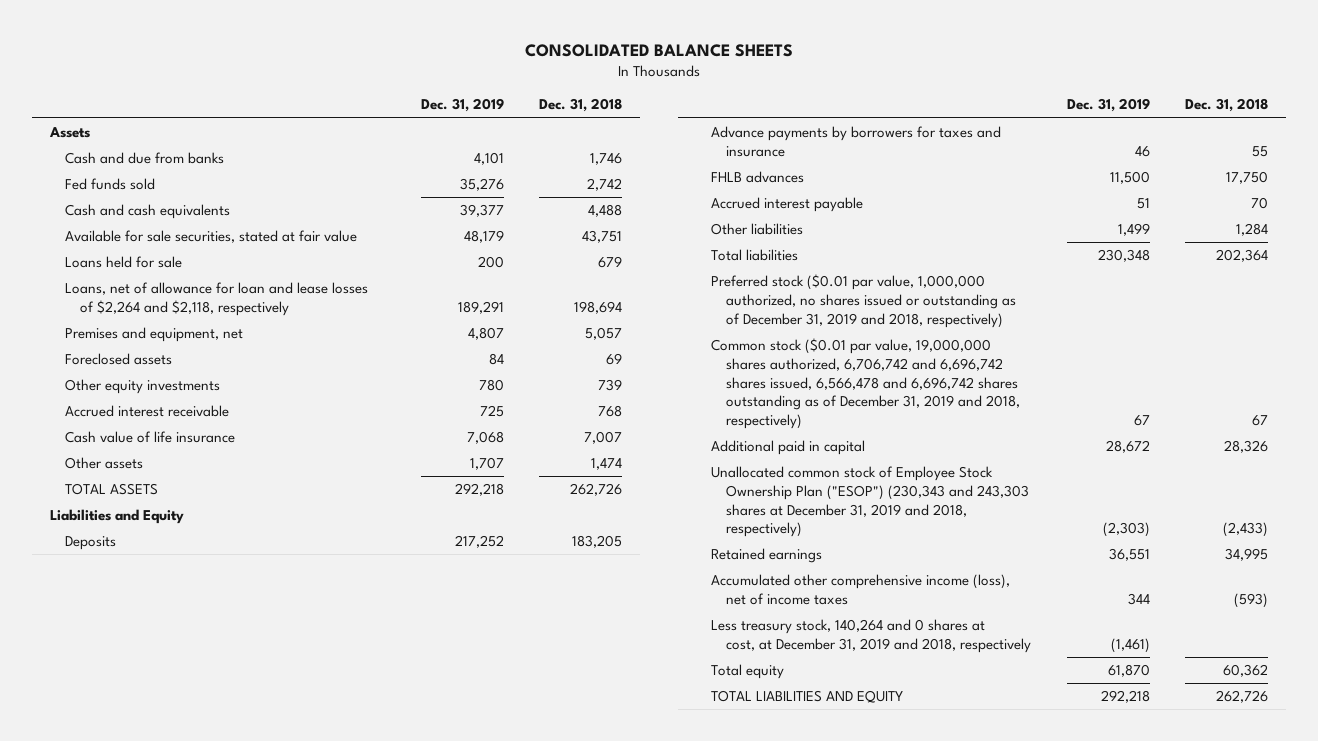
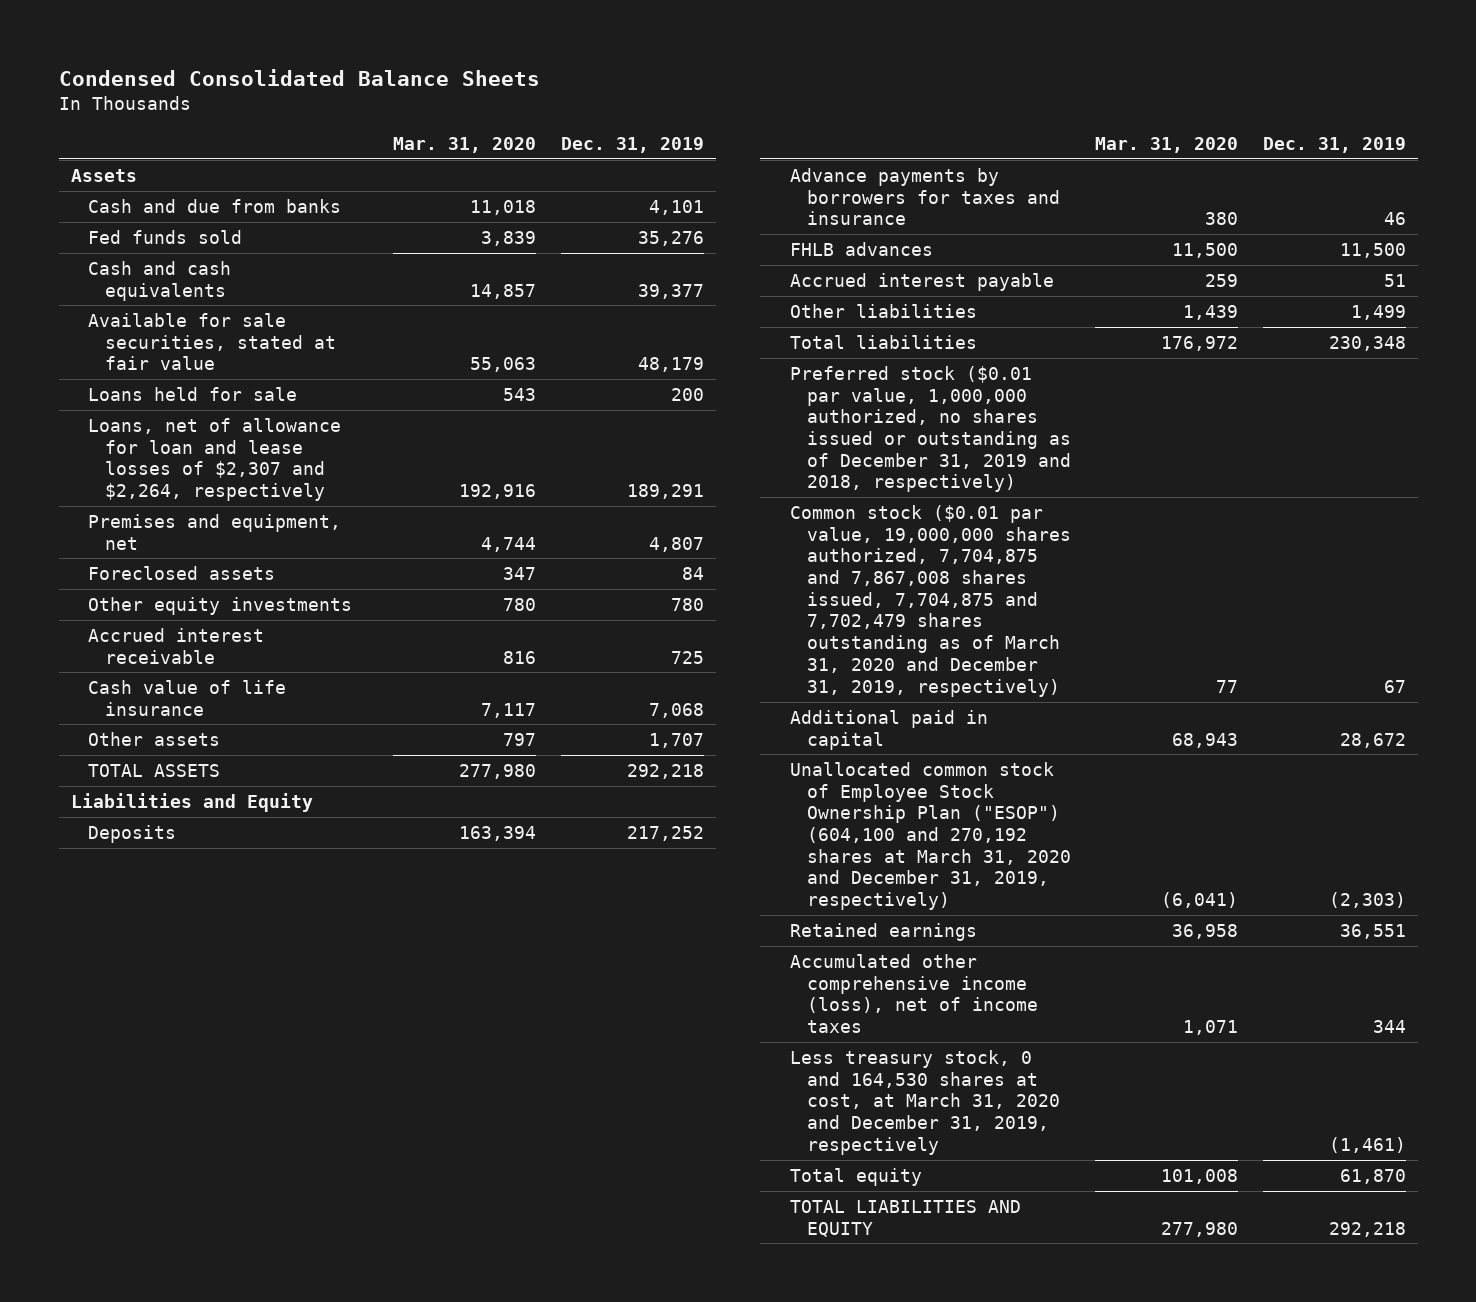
[525,43,794,57] CONSOLIDATED BALANCE SHEETS -> [58,69,540,87] Condensed Consolidated Balance Sheets
[539,98,623,113] Dec. 31, 2018 -> none
none -> [393,136,537,153] Mar. 31, 2020
[64,282,368,316] Loans, net of allowance for loan and lease losses of $2,264 and $2,118, respectively -> [87,417,341,502] Loans, net of allowance for loan and lease losses of $2,307 and $2,264, respectively
[711,338,1021,429] Common stock ($0.01 par value, 19,000,000 shares authorized, 6,706,742 and 6,696,742 shares issued, 6,566,478 and 6,696,742 shares outstanding as of December 31, 2019 and 2018, respectively) -> [789,504,1071,697] Common stock ($0.01 par value, 19,000,000 shares authorized, 7,704,875 and 7,867,008 shares issued, 7,704,875 and 7,702,479 shares outstanding as of March 31, 2020 and December 31, 2019, respectively)
[711,466,1030,538] Unallocated common stock of Employee Stock Ownership Plan ("ESOP") (230,343 and 243,303 shares at December 31, 2019 and 2018, respectively) -> [789,761,1071,911] Unallocated common stock of Employee Stock Ownership Plan ("ESOP") (604,100 and 270,192 shares at March 31, 2020 and December 31, 2019, respectively)
[711,619,1032,653] Less treasury stock, 140,264 and 0 shares at cost, at December 31, 2019 and 2018, respectively -> [789,1049,1060,1155] Less treasury stock, 0 and 164,530 shares at cost, at March 31, 2020 and December 31, 2019, respectively

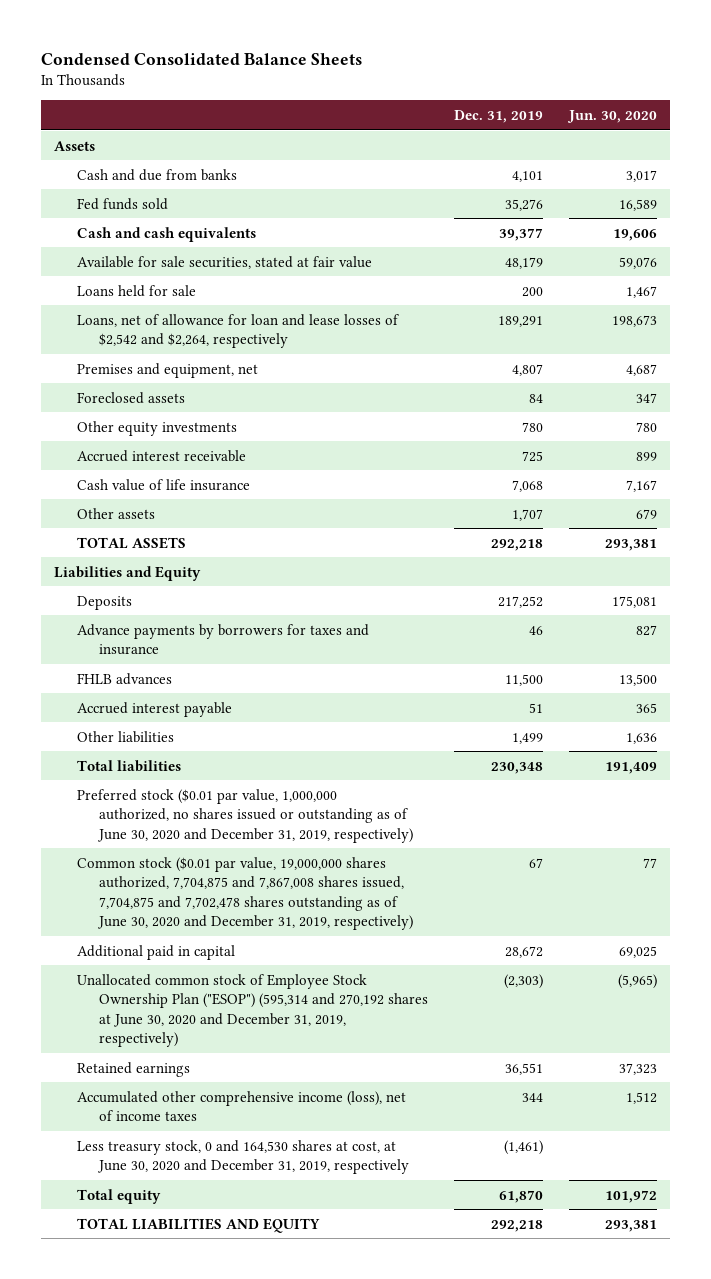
[393,136,537,153] Mar. 31, 2020 -> none
none -> [567,109,658,123] Jun. 30, 2020
[87,417,341,502] Loans, net of allowance for loan and lease losses of $2,307 and $2,264, respectively -> [76,313,399,349] Loans, net of allowance for loan and lease losses of $2,542 and $2,264, respectively
[789,365,1071,493] Preferred stock ($0.01 par value, 1,000,000 authorized, no shares issued or outstanding as of December 31, 2019 and 2018, respectively) -> [76,788,414,843] Preferred stock ($0.01 par value, 1,000,000 authorized, no shares issued or outstanding as of June 30, 2020 and December 31, 2019, respectively)
[789,504,1071,697] Common stock ($0.01 par value, 19,000,000 shares authorized, 7,704,875 and 7,867,008 shares issued, 7,704,875 and 7,702,479 shares outstanding as of March 31, 2020 and December 31, 2019, respectively) -> [76,856,414,931] Common stock ($0.01 par value, 19,000,000 shares authorized, 7,704,875 and 7,867,008 shares issued, 7,704,875 and 7,702,478 shares outstanding as of June 30, 2020 and December 31, 2019, respectively)
[789,761,1071,911] Unallocated common stock of Employee Stock Ownership Plan ("ESOP") (604,100 and 270,192 shares at March 31, 2020 and December 31, 2019, respectively) -> [76,973,429,1048] Unallocated common stock of Employee Stock Ownership Plan ("ESOP") (595,314 and 270,192 shares at June 30, 2020 and December 31, 2019, respectively)
[789,1049,1060,1155] Less treasury stock, 0 and 164,530 shares at cost, at March 31, 2020 and December 31, 2019, respectively -> [76,1139,410,1175] Less treasury stock, 0 and 164,530 shares at cost, at June 30, 2020 and December 31, 2019, respectively

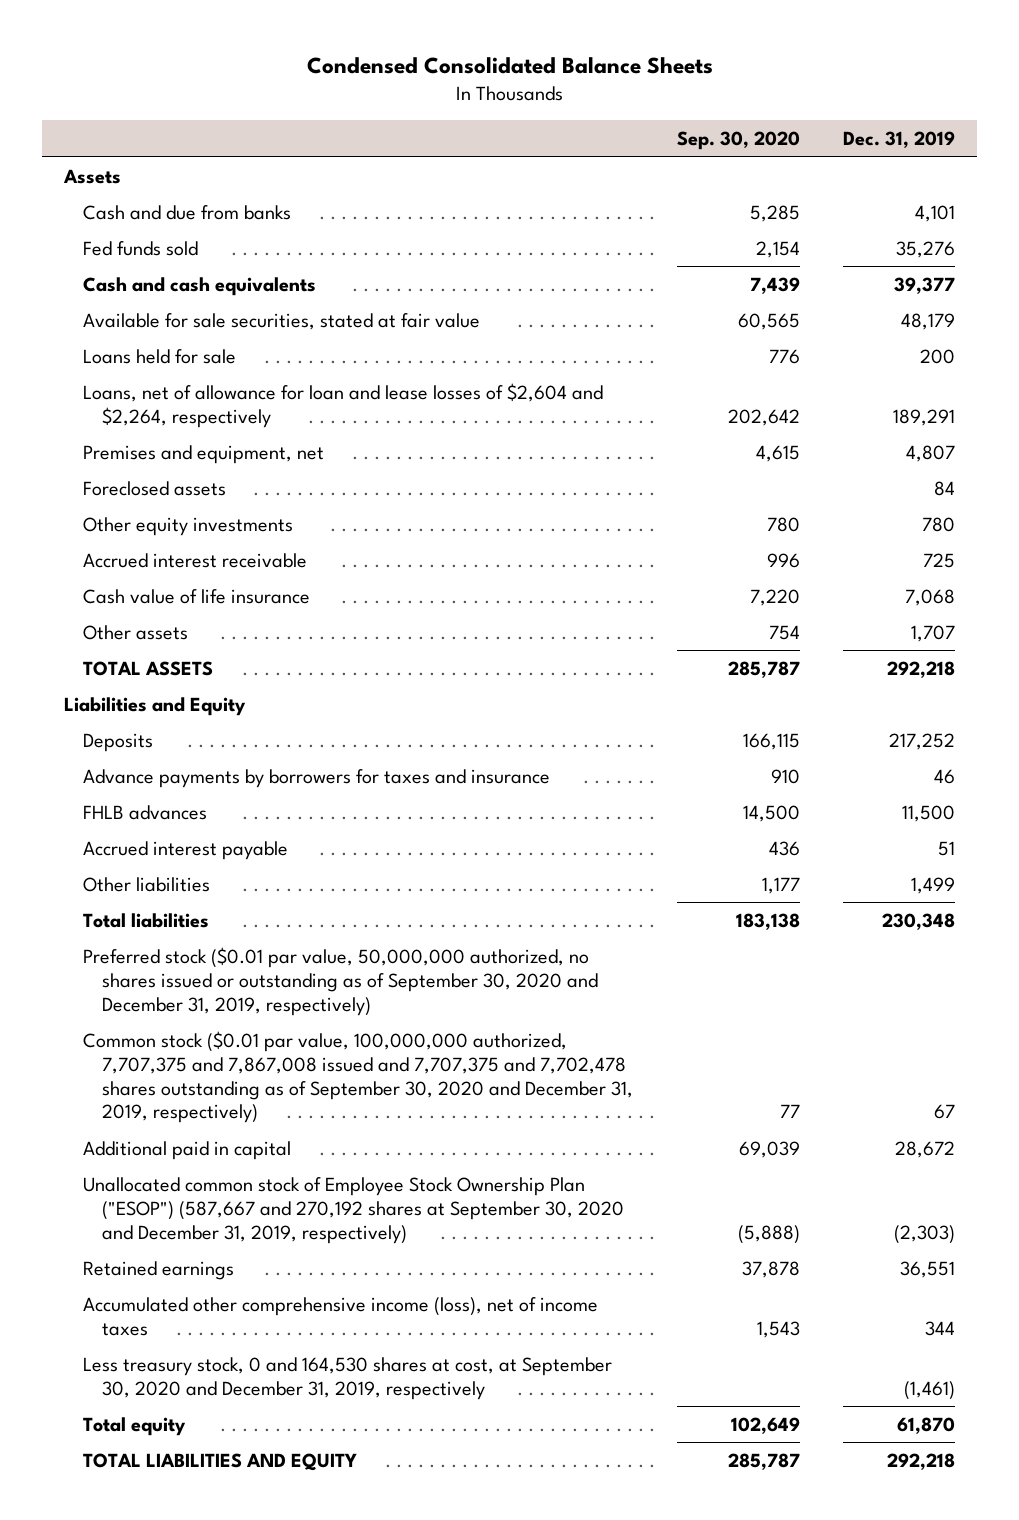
[567,109,658,123] Jun. 30, 2020 -> none
none -> [676,131,800,151] Sep. 30, 2020
[76,313,399,349] Loans, net of allowance for loan and lease losses of $2,542 and $2,264, respectively -> [83,382,604,428] Loans, net of allowance for loan and lease losses of $2,604 and $2,264, respectively
[76,788,414,843] Preferred stock ($0.01 par value, 1,000,000 authorized, no shares issued or outstanding as of June 30, 2020 and December 31, 2019, respectively) -> [83,946,599,1016] Preferred stock ($0.01 par value, 50,000,000 authorized, no shares issued or outstanding as of September 30, 2020 and December 31, 2019, respectively)
[76,856,414,931] Common stock ($0.01 par value, 19,000,000 shares authorized, 7,704,875 and 7,867,008 shares issued, 7,704,875 and 7,702,478 shares outstanding as of June 30, 2020 and December 31, 2019, respectively) -> [83,1030,634,1124] Common stock ($0.01 par value, 100,000,000 authorized, 7,707,375 and 7,867,008 issued and 7,707,375 and 7,702,478 shares outstanding as of September 30, 2020 and December 31, 2019, respectively)
[76,973,429,1048] Unallocated common stock of Employee Stock Ownership Plan ("ESOP") (595,314 and 270,192 shares at June 30, 2020 and December 31, 2019, respectively) -> [83,1176,625,1244] Unallocated common stock of Employee Stock Ownership Plan ("ESOP") (587,667 and 270,192 shares at September 30, 2020 and December 31, 2019, respectively)
[76,1139,410,1175] Less treasury stock, 0 and 164,530 shares at cost, at June 30, 2020 and December 31, 2019, respectively -> [83,1356,613,1400] Less treasury stock, 0 and 164,530 shares at cost, at September 30, 2020 and December 31, 2019, respectively

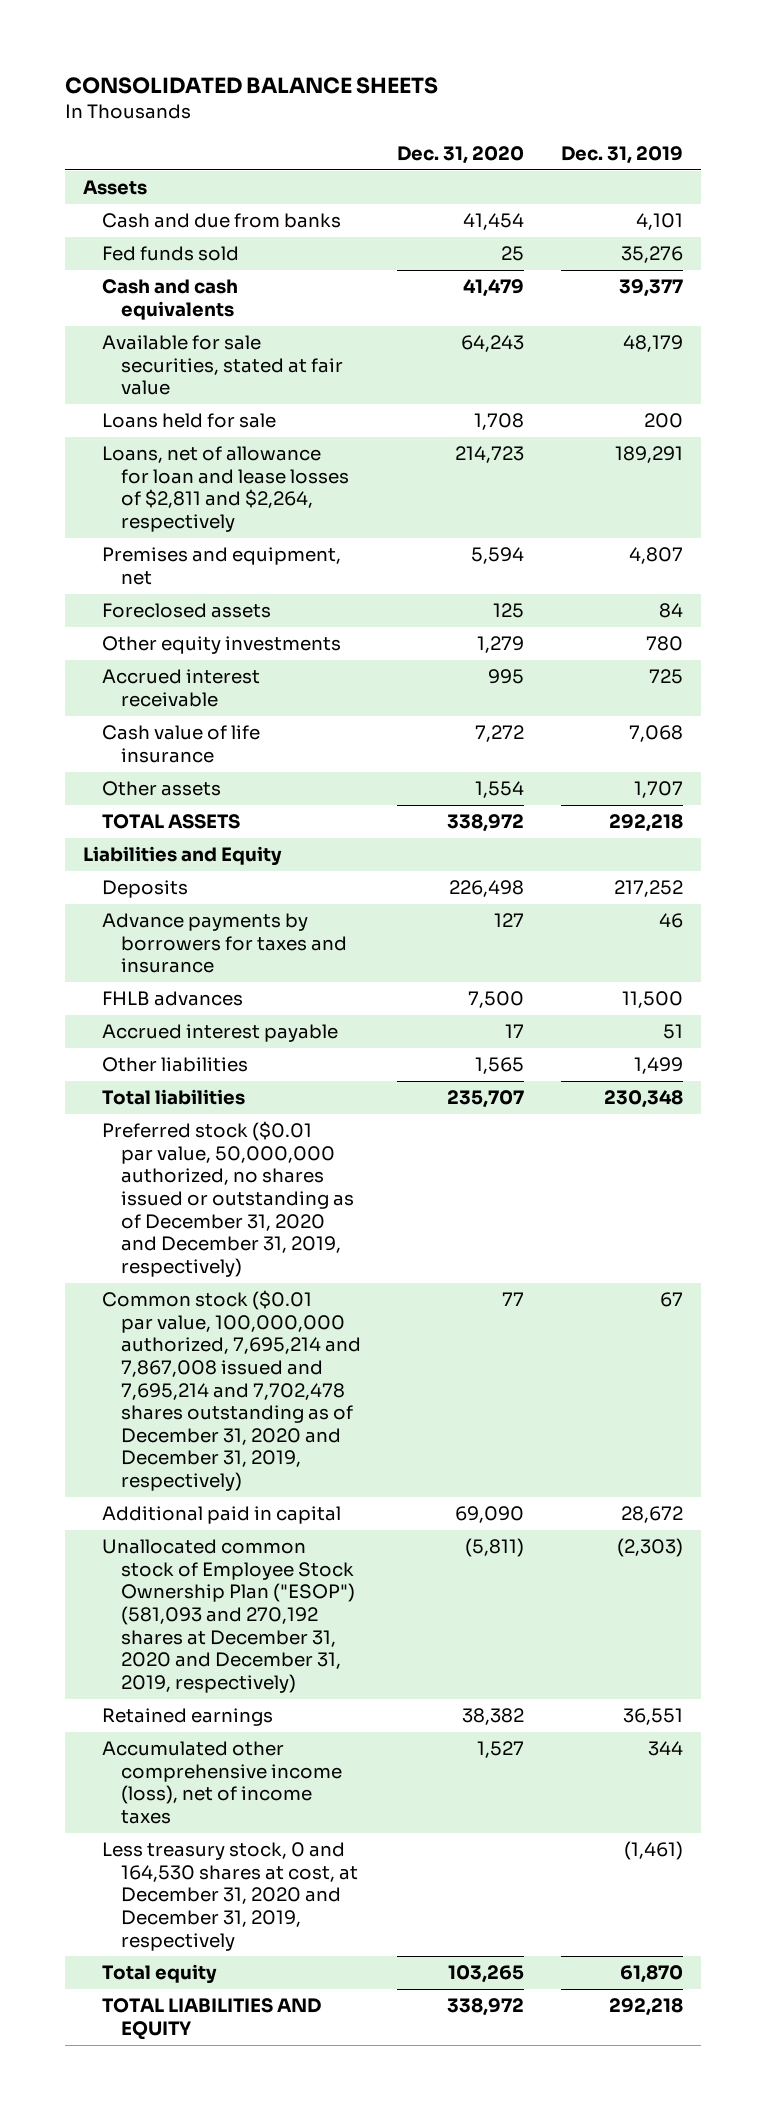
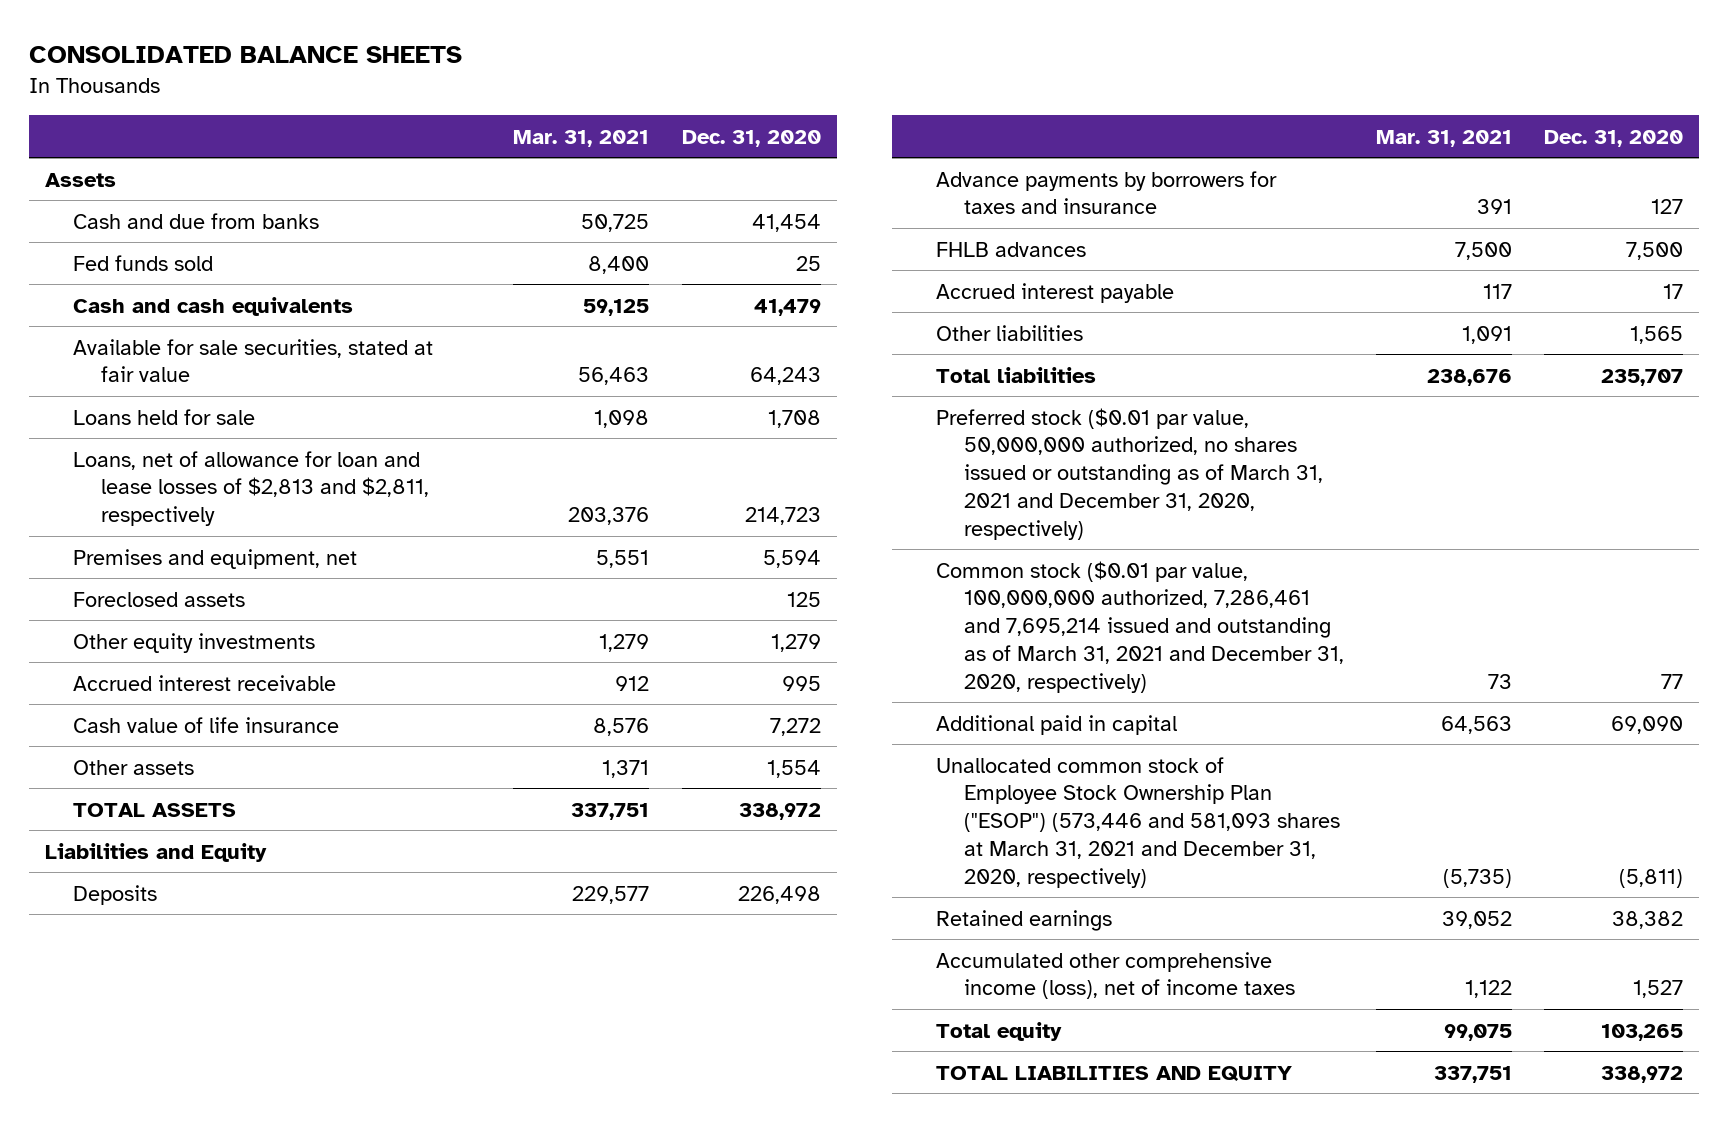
[560,145,683,164] Dec. 31, 2019 -> none
none -> [513,129,650,147] Mar. 31, 2021
[101,446,350,532] Loans, net of allowance for loan and lease losses of $2,811 and $2,264, respectively -> [73,450,430,527] Loans, net of allowance for loan and lease losses of $2,813 and $2,811, respectively
[101,1121,355,1277] Preferred stock ($0.01 par value, 50,000,000 authorized, no shares issued or outstanding as of December 31, 2020 and December 31, 2019, respectively) -> [935,407,1323,540] Preferred stock ($0.01 par value, 50,000,000 authorized, no shares issued or outstanding as of March 31, 2021 and December 31, 2020, respectively)
[101,1290,362,1491] Common stock ($0.01 par value, 100,000,000 authorized, 7,695,214 and 7,867,008 issued and 7,695,214 and 7,702,478 shares outstanding as of December 31, 2020 and December 31, 2019, respectively) -> [935,560,1344,693] Common stock ($0.01 par value, 100,000,000 authorized, 7,286,461 and 7,695,214 issued and outstanding as of March 31, 2021 and December 31, 2020, respectively)
[101,1539,356,1693] Unallocated common stock of Employee Stock Ownership Plan ("ESOP") (581,093 and 270,192 shares at December 31, 2020 and December 31, 2019, respectively) -> [935,756,1340,888] Unallocated common stock of Employee Stock Ownership Plan ("ESOP") (573,446 and 581,093 shares at March 31, 2021 and December 31, 2020, respectively)
[101,1842,359,1951] Less treasury stock, 0 and 164,530 shares at cost, at December 31, 2020 and December 31, 2019, respectively -> none

